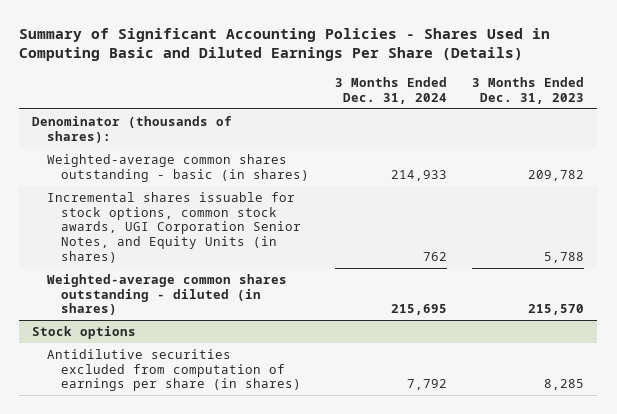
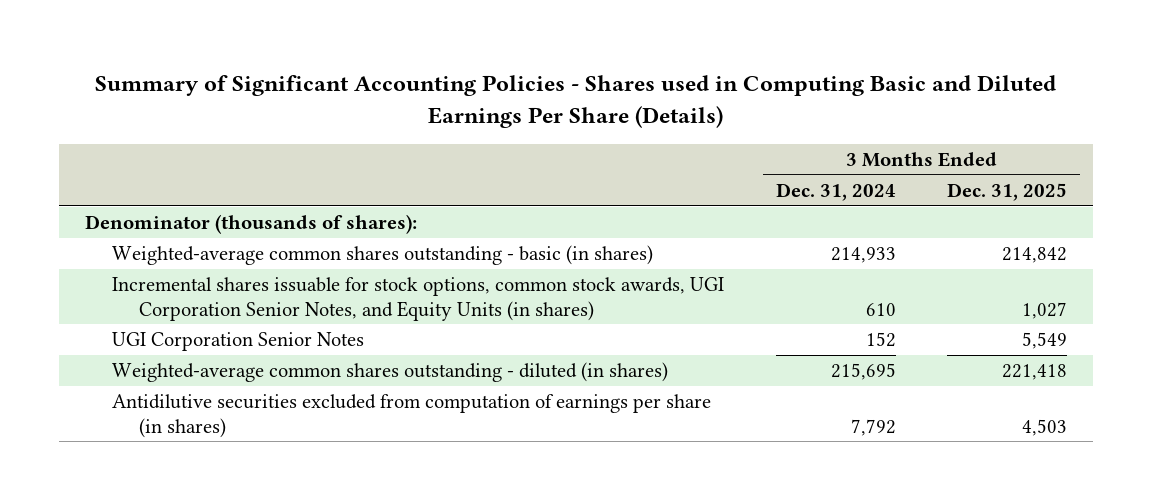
[19,27,551,62] Summary of Significant Accounting Policies - Shares Used in Computing Basic and Diluted Earnings Per Share (Details) -> [95,75,1057,129] Summary of Significant Accounting Policies - Shares used in Computing Basic and Diluted Earnings Per Share (Details)
[472,77,585,104] 3 Months Ended Dec. 31, 2023 -> none
none -> [947,182,1068,201] Dec. 31, 2025
[422,251,447,261] 762 -> [865,302,896,316] 610
none -> [112,332,365,352] UGI Corporation Senior Notes
[32,326,137,340] Stock options -> none

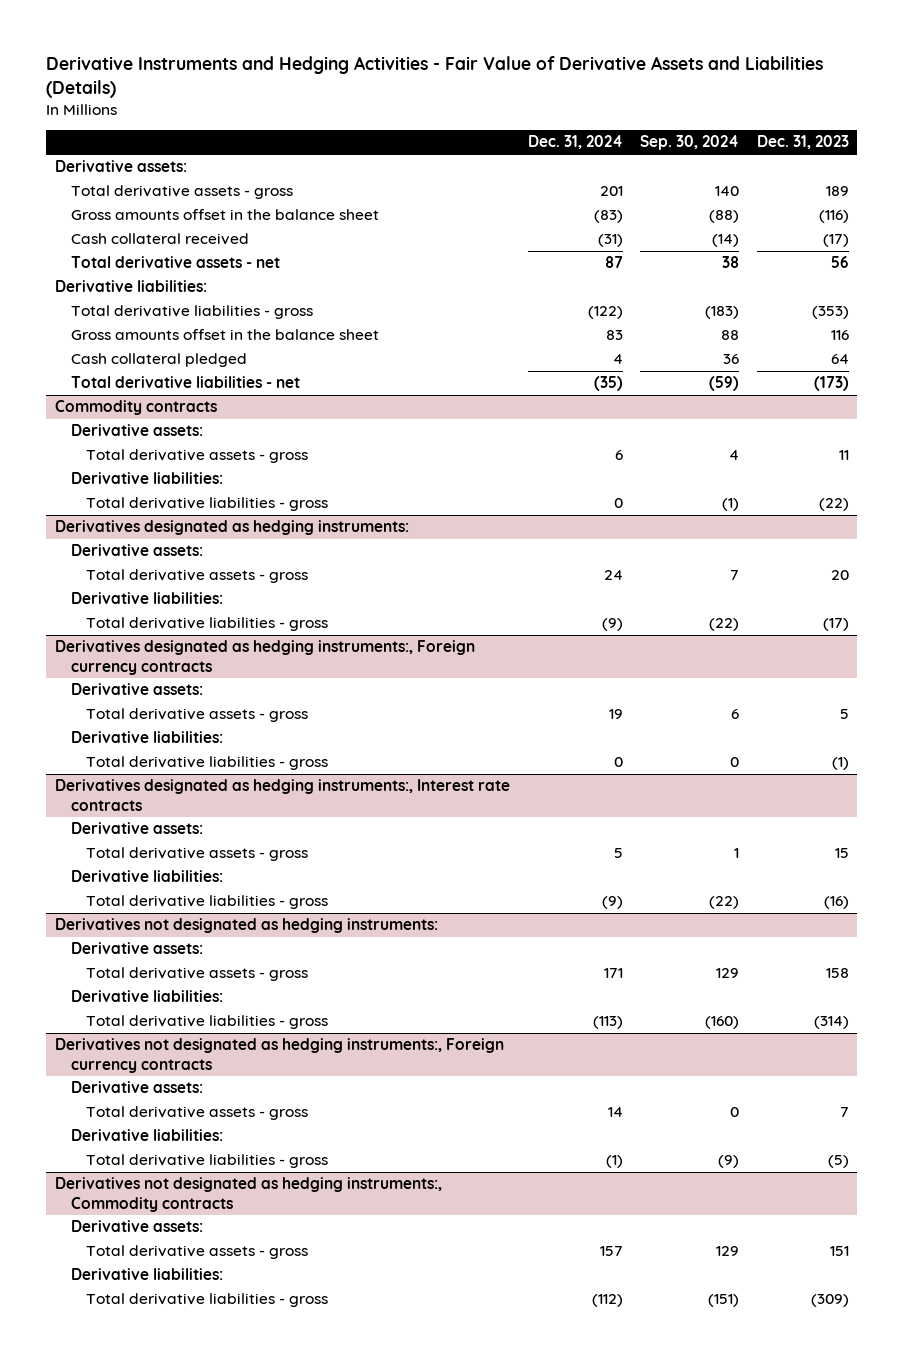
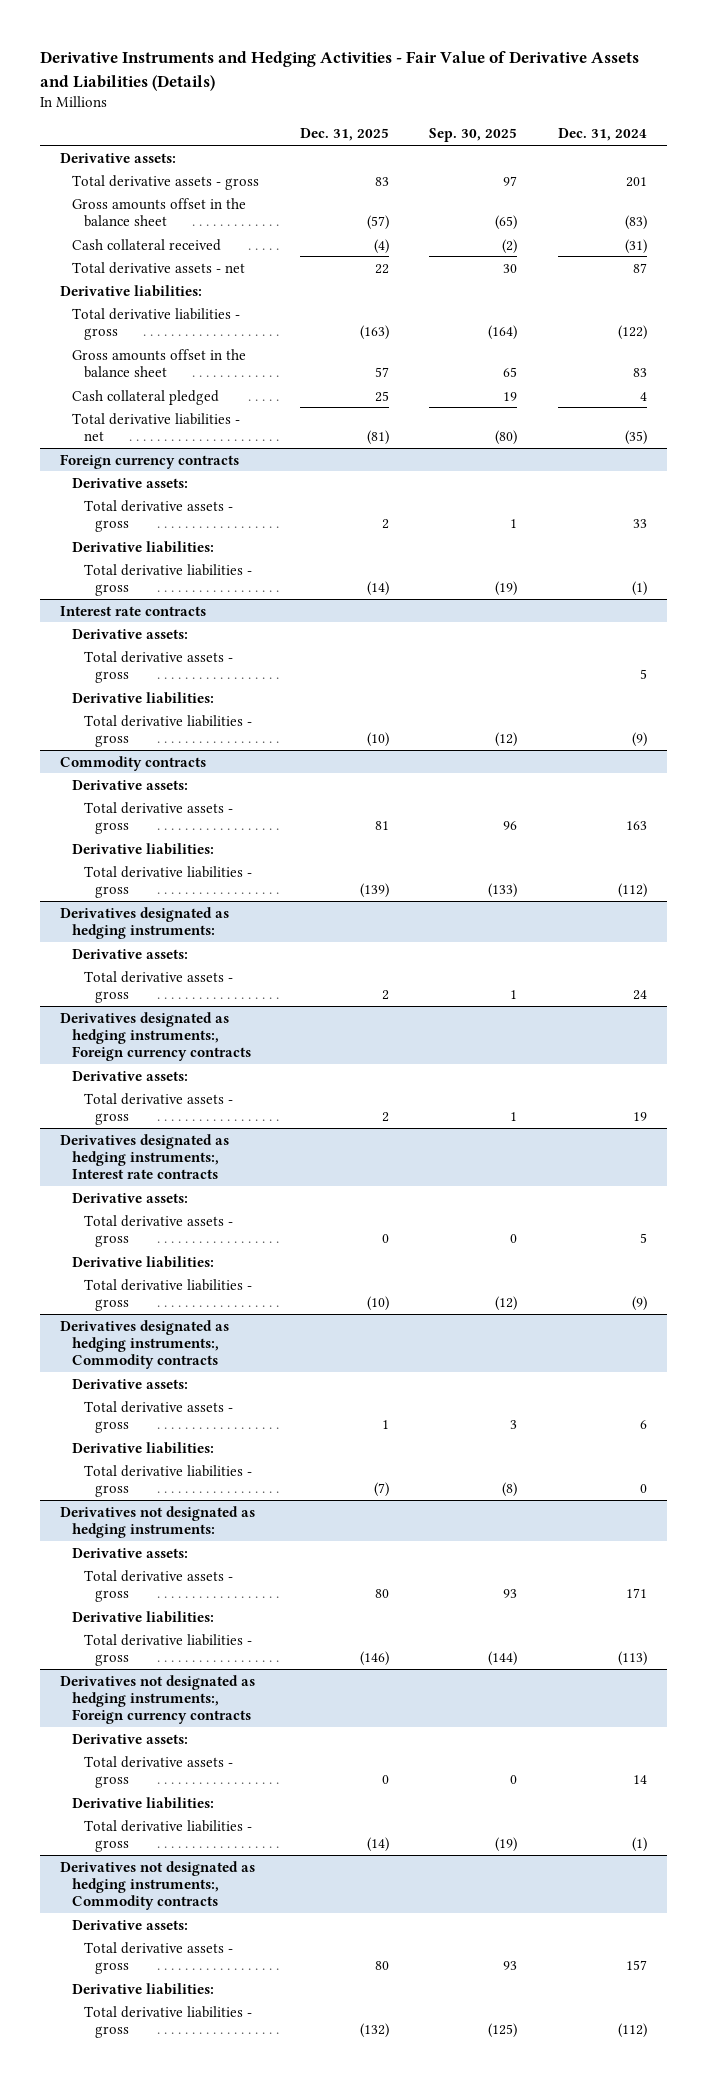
[640,135,740,151] Sep. 30, 2024 -> none
[756,135,849,150] Dec. 31, 2023 -> none
none -> [299,128,389,142] Dec. 31, 2025
none -> [429,128,518,143] Sep. 30, 2025
none -> [60,453,240,469] Foreign currency contracts
none -> [72,477,189,488] Derivative assets:
none -> [83,499,233,532] Total derivative assets - gross
none -> [72,540,215,553] Derivative liabilities:
none -> [83,563,252,596] Total derivative liabilities - gross
none -> [60,605,207,616] Interest rate contracts
none -> [72,628,189,639] Derivative assets:
none -> [83,650,233,683] Total derivative assets - gross
none -> [72,691,215,704] Derivative liabilities:
none -> [83,714,252,747] Total derivative liabilities - gross
[614,450,623,461] 6 -> [625,820,647,830] 163
[613,498,623,509] 0 -> [617,882,647,898] (112)
[70,592,223,605] Derivative liabilities: -> none
[86,617,329,632] Total derivative liabilities - gross -> none
[70,731,223,744] Derivative liabilities: -> none
[86,756,329,771] Total derivative liabilities - gross -> none
none -> [60,1319,230,1370] Derivatives designated as hedging instruments:, Commodity contracts
none -> [72,1378,189,1389] Derivative assets:
none -> [83,1400,233,1433] Total derivative assets - gross
none -> [72,1441,215,1454] Derivative liabilities:
none -> [83,1464,252,1497] Total derivative liabilities - gross

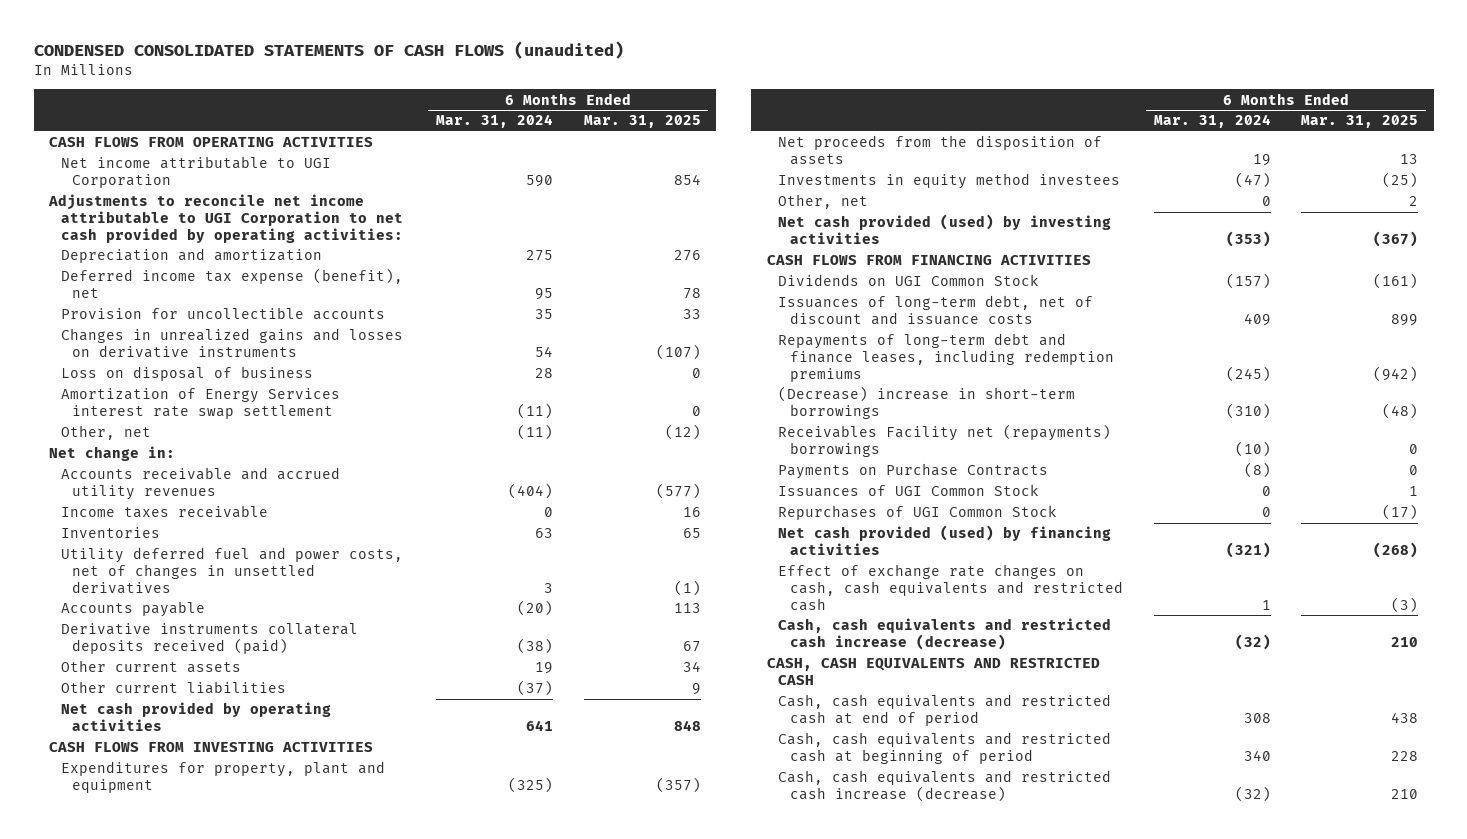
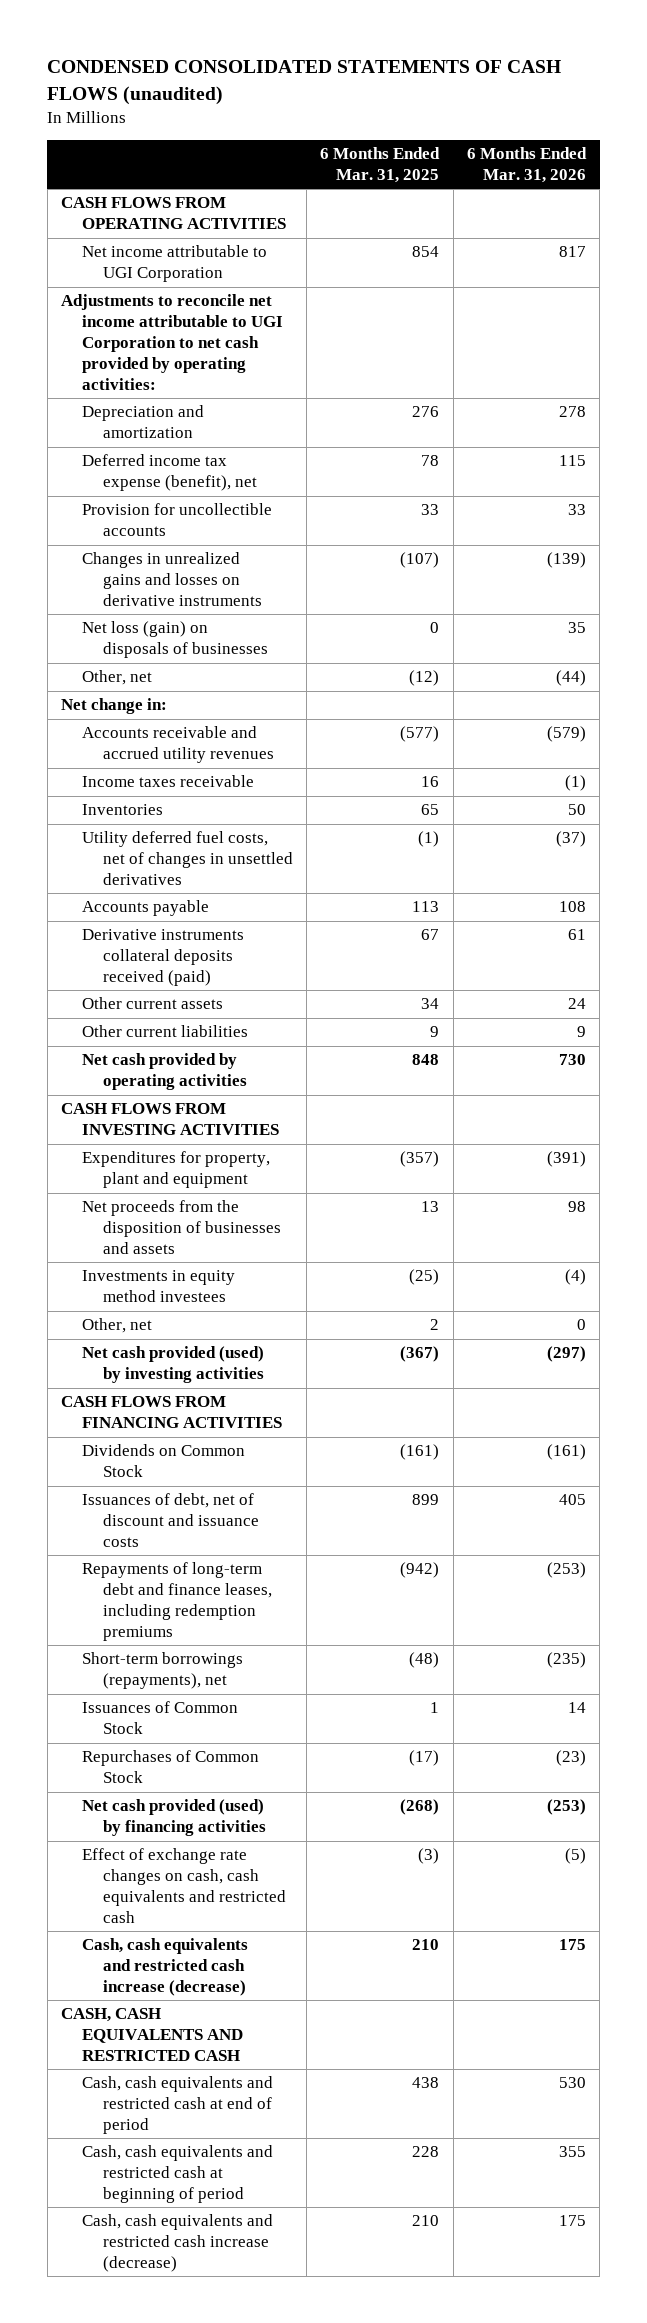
[435,114,553,129] Mar. 31, 2024 -> none
none -> [466,146,587,183] 6 Months Ended Mar. 31, 2026
[60,388,340,420] Amortization of Energy Services interest rate swap settlement -> none
[60,366,313,382] Loss on disposal of business -> [81,621,269,659] Net loss (gain) on disposals of businesses
[60,547,403,594] Utility deferred fuel and power costs, net of changes in unsettled derivatives -> [81,831,294,886] Utility deferred fuel costs, net of changes in unsettled derivatives
[778,135,1103,166] Net proceeds from the disposition of assets -> [81,1200,282,1255] Net proceeds from the disposition of businesses and assets
[778,274,1040,287] Dividends on UGI Common Stock -> [81,1444,245,1478] Dividends on Common Stock
[778,295,1094,326] Issuances of long-term debt, net of discount and issuance costs -> [81,1493,260,1548] Issuances of debt, net of discount and issuance costs
[778,424,1112,458] Receivables Facility net (repayments) borrowings -> none
[778,463,1049,480] Payments on Purchase Contracts -> none
[778,386,1076,420] (Decrease) increase in short-term borrowings -> [81,1652,243,1690] Short-term borrowings (repayments), net
[778,484,1040,498] Issuances of UGI Common Stock -> [81,1701,238,1735] Issuances of Common Stock
[778,505,1058,521] Repurchases of UGI Common Stock -> [81,1750,259,1784] Repurchases of Common Stock

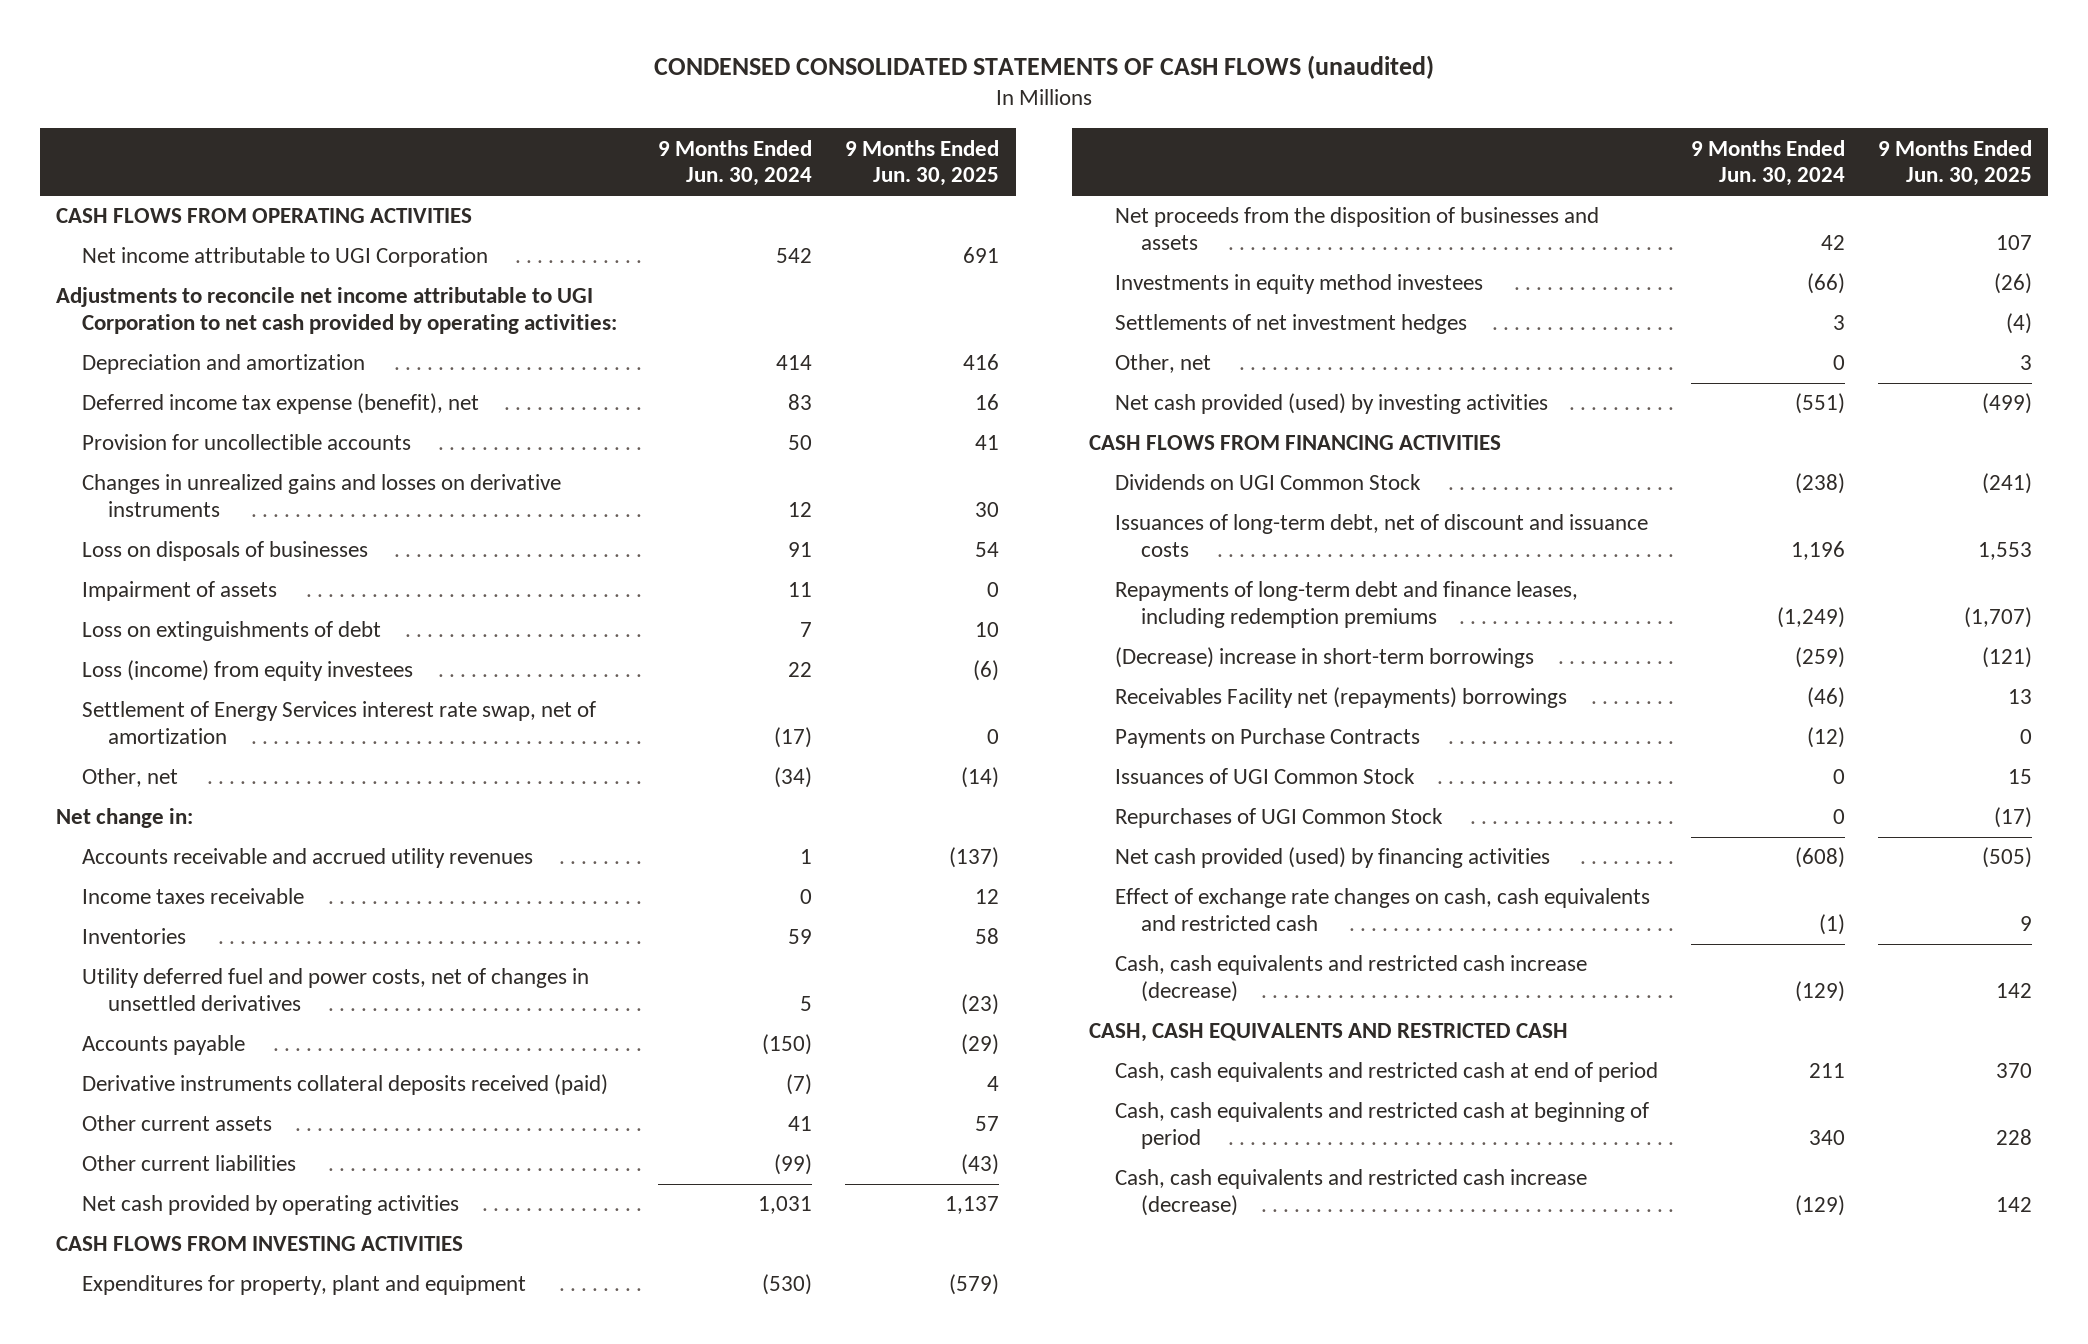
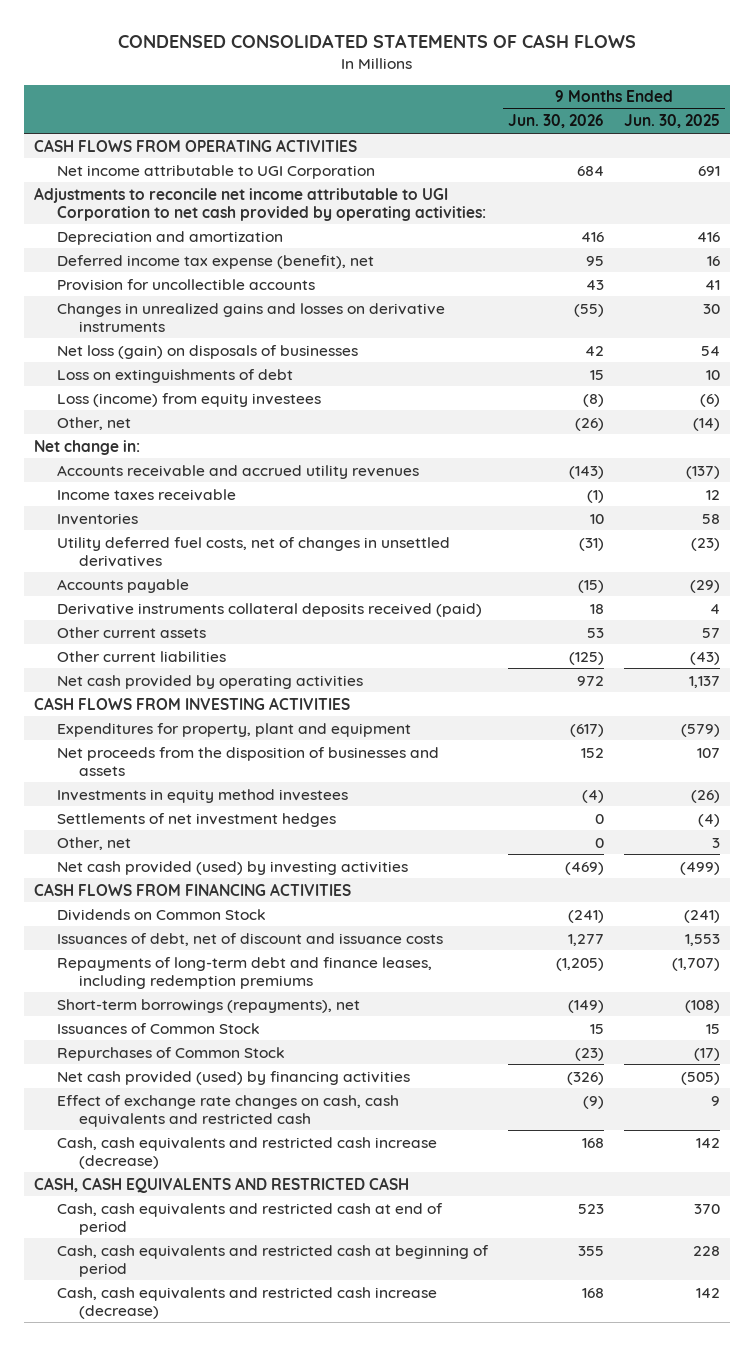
[653,54,1434,79] CONDENSED CONSOLIDATED STATEMENTS OF CASH FLOWS (unaudited) -> [118,34,637,49] CONDENSED CONSOLIDATED STATEMENTS OF CASH FLOWS
[658,139,813,187] 9 Months Ended Jun. 30, 2024 -> none
none -> [507,114,604,129] Jun. 30, 2026
[82,581,278,602] Impairment of assets -> none
[82,541,369,562] Loss on disposals of businesses -> [56,344,358,359] Net loss (gain) on disposals of businesses
[82,701,597,745] Settlement of Energy Services interest rate swap, net of amortization -> none
[82,968,590,1012] Utility deferred fuel and power costs, net of changes in unsettled derivatives -> [56,536,450,567] Utility deferred fuel costs, net of changes in unsettled derivatives
[1114,474,1421,491] Dividends on UGI Common Stock -> [56,908,266,921] Dividends on Common Stock
[1114,514,1648,558] Issuances of long-term debt, net of discount and issuance costs -> [56,932,443,946] Issuances of debt, net of discount and issuance costs
[1114,687,1567,709] Receivables Facility net (repayments) borrowings -> none
[1114,728,1420,749] Payments on Purchase Contracts -> none
[1114,647,1534,669] (Decrease) increase in short-term borrowings -> [56,998,360,1013] Short-term borrowings (repayments), net
[1981,647,2032,669] (121) -> [684,999,720,1013] (108)
[1114,768,1415,785] Issuances of UGI Common Stock -> [56,1022,260,1034] Issuances of Common Stock
[1114,808,1443,829] Repurchases of UGI Common Stock -> [56,1046,285,1061] Repurchases of Common Stock

